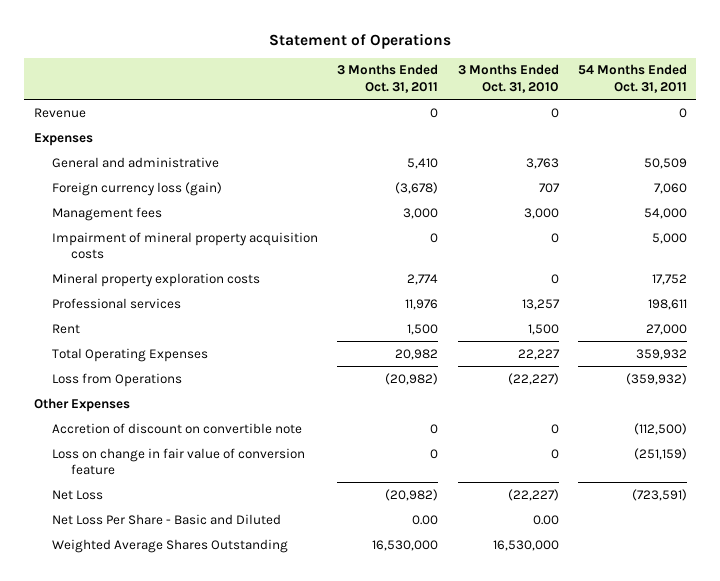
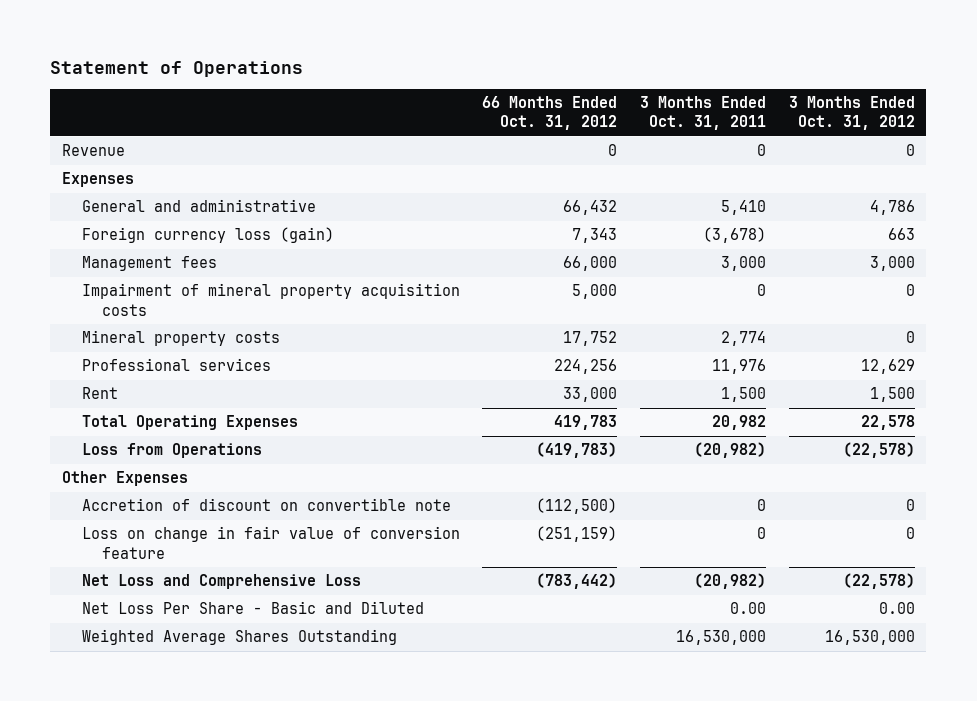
[457,64,559,94] 3 Months Ended Oct. 31, 2010 -> none
[577,64,687,94] 54 Months Ended Oct. 31, 2011 -> none
none -> [482,96,618,131] 66 Months Ended Oct. 31, 2012
none -> [788,96,915,131] 3 Months Ended Oct. 31, 2012
[52,272,261,287] Mineral property exploration costs -> [81,330,280,347] Mineral property costs
[52,489,104,500] Net Loss -> [81,574,361,590] Net Loss and Comprehensive Loss

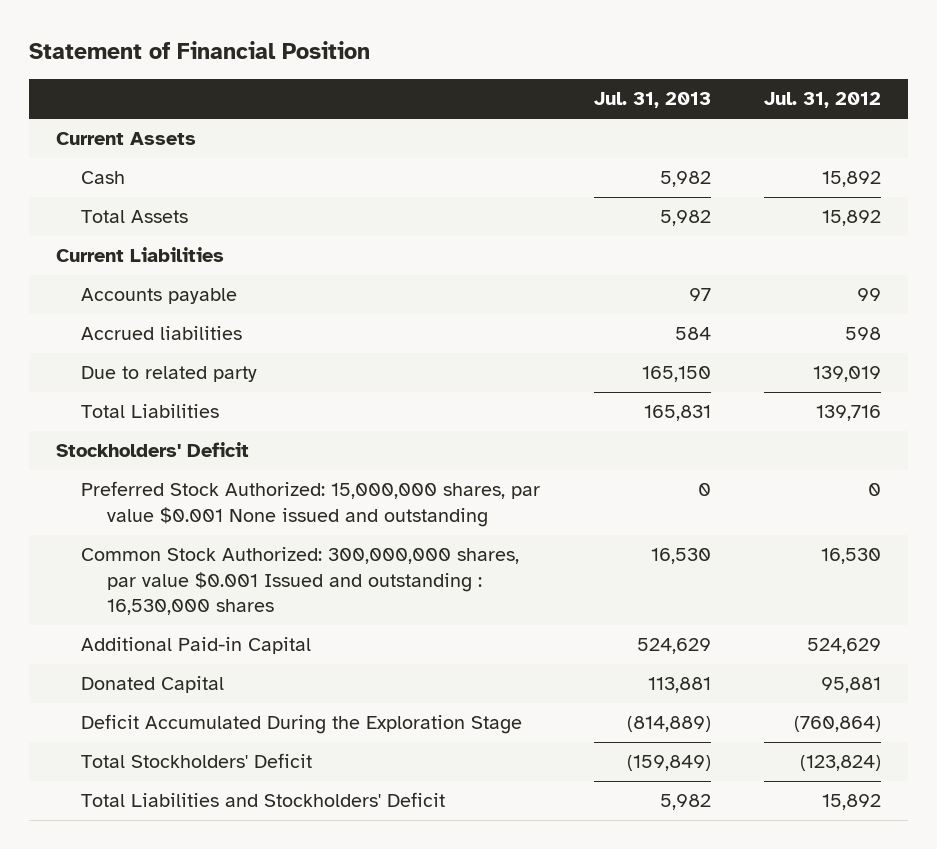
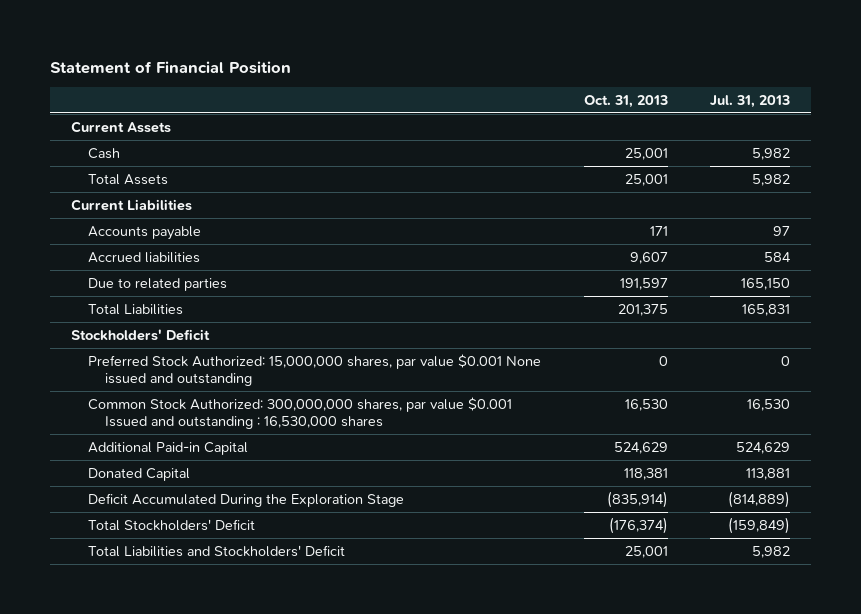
[764,92,882,109] Jul. 31, 2012 -> none
none -> [583,95,668,109] Oct. 31, 2013
[81,366,258,383] Due to related party -> [88,277,228,291] Due to related parties

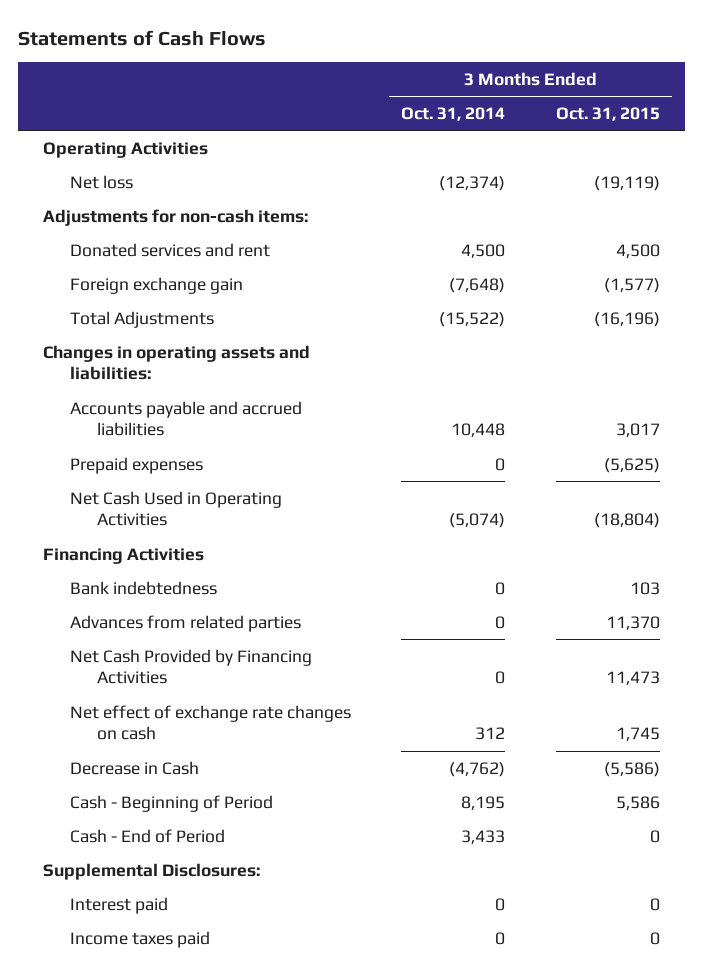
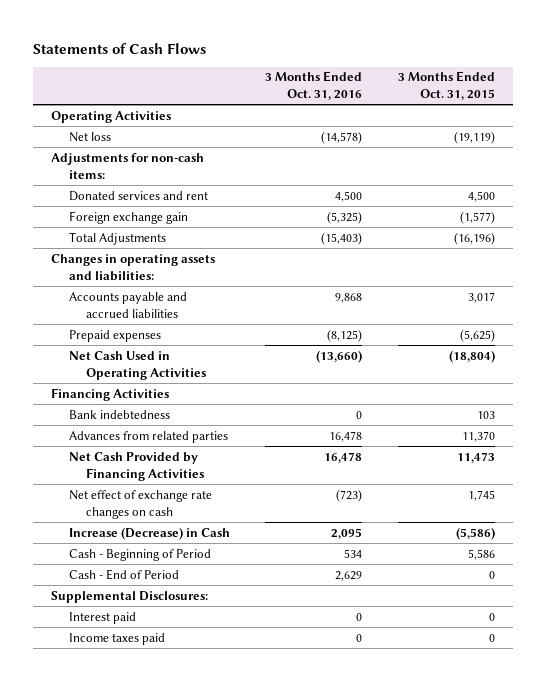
[401,107,506,122] Oct. 31, 2014 -> none
none -> [265,71,363,101] 3 Months Ended Oct. 31, 2016
[70,760,200,775] Decrease in Cash -> [68,526,230,540] Increase (Decrease) in Cash

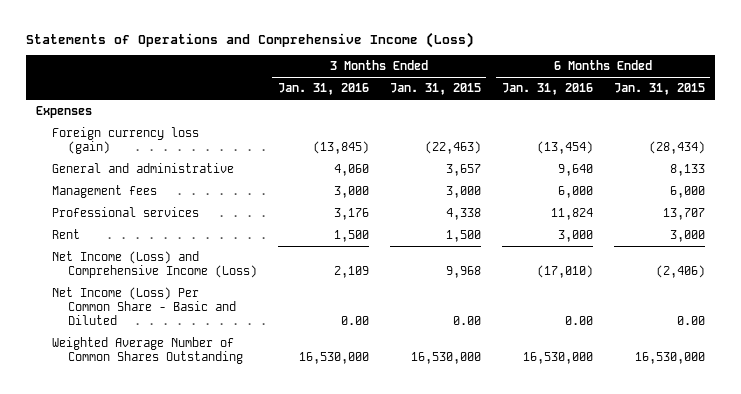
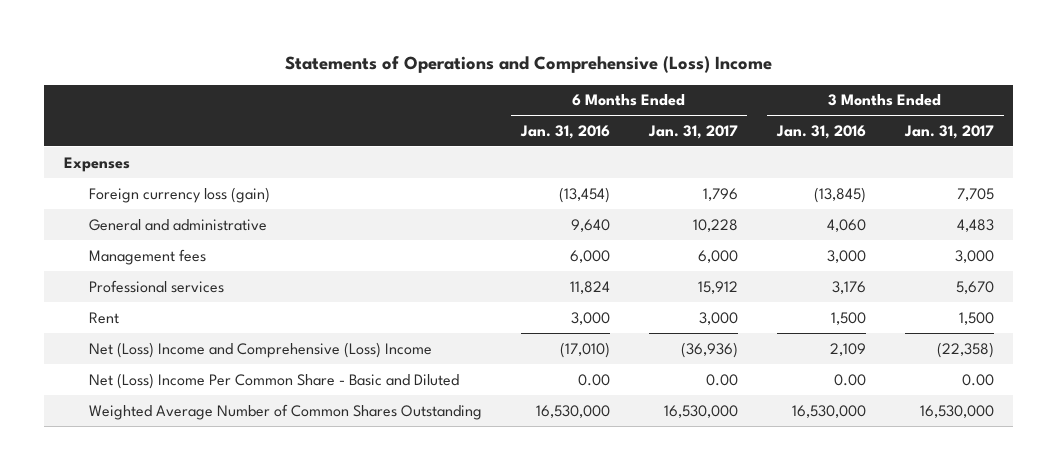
[25,31,474,48] Statements of Operations and Comprehensive Income (Loss) -> [284,55,772,73] Statements of Operations and Comprehensive (Loss) Income
[389,83,481,96] Jan. 31, 2015 -> none
[613,83,705,96] Jan. 31, 2015 -> none
none -> [647,124,738,139] Jan. 31, 2017
none -> [903,124,994,139] Jan. 31, 2017
[51,251,257,278] Net Income (Loss) and Comprehensive Income (Loss) -> [88,341,432,358] Net (Loss) Income and Comprehensive (Loss) Income
[51,287,236,325] Net Income (Loss) Per Common Share - Basic and Diluted -> [88,372,459,389] Net (Loss) Income Per Common Share - Basic and Diluted

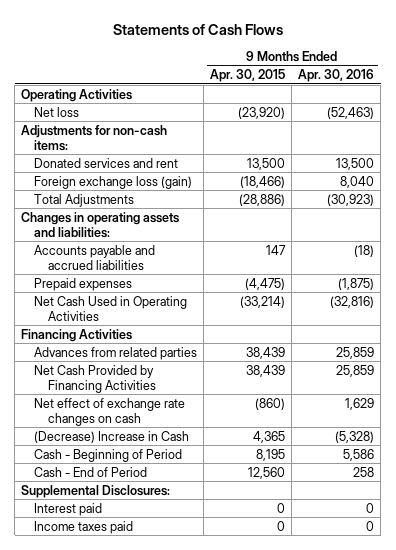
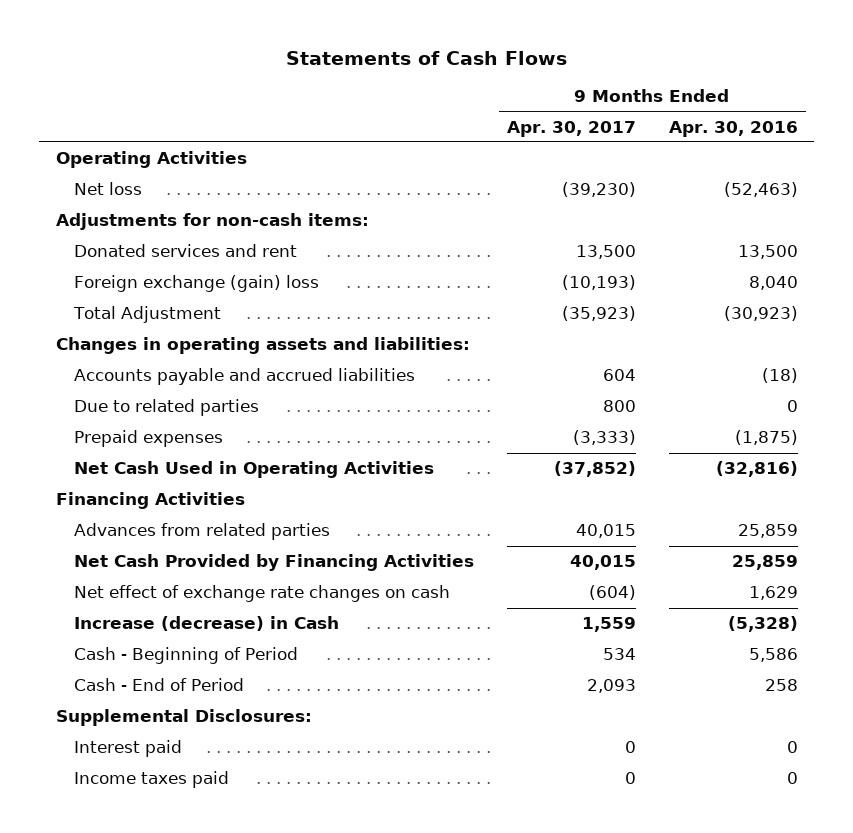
[210,69,286,83] Apr. 30, 2015 -> none
none -> [507,120,637,137] Apr. 30, 2017
[34,175,193,189] Foreign exchange loss (gain) -> [74,275,320,293] Foreign exchange (gain) loss
[34,193,135,207] Total Adjustments -> [73,306,222,324] Total Adjustment
none -> [74,399,260,417] Due to related parties
[34,430,190,443] (Decrease) Increase in Cash -> [74,616,340,632] Increase (decrease) in Cash

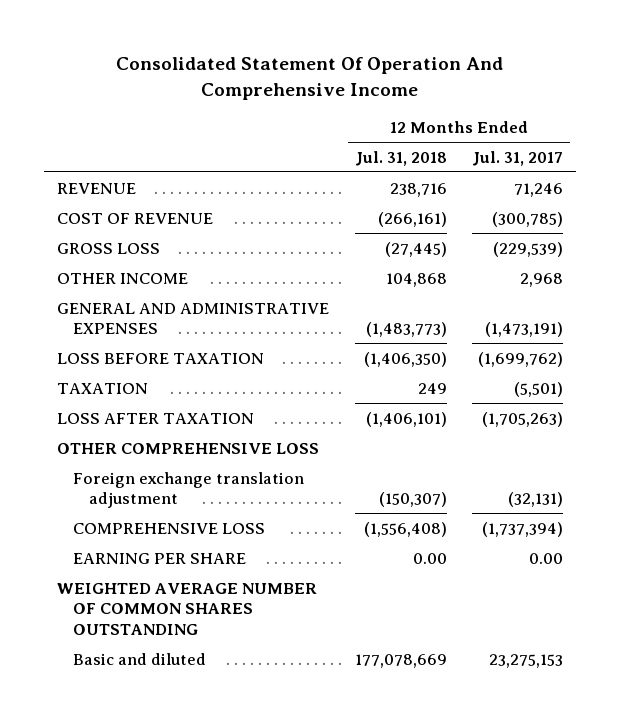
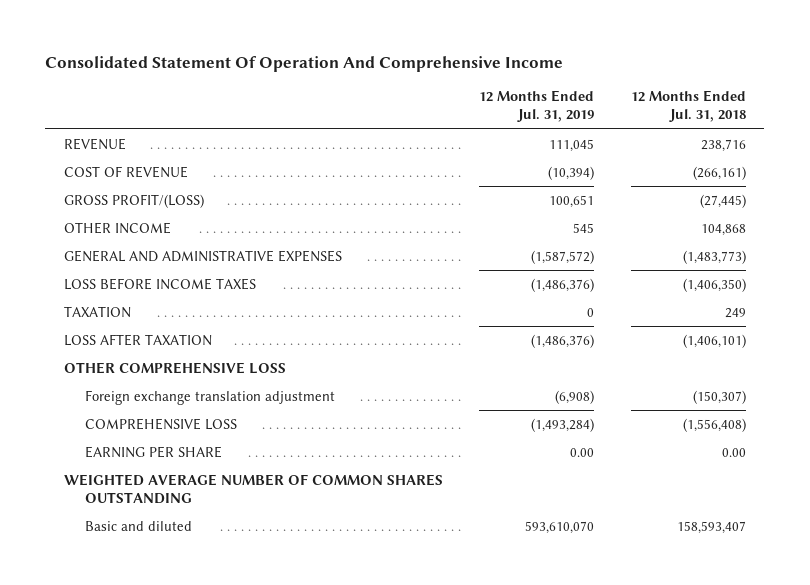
[472,150,564,166] Jul. 31, 2017 -> none
none -> [479,90,595,123] 12 Months Ended Jul. 31, 2019
[56,242,160,254] GROSS LOSS -> [63,193,204,208] GROSS PROFIT/(LOSS)
[56,352,264,364] LOSS BEFORE TAXATION -> [63,277,256,290] LOSS BEFORE INCOME TAXES
[354,653,447,668] 177,078,669 -> [677,520,747,534] 158,593,407

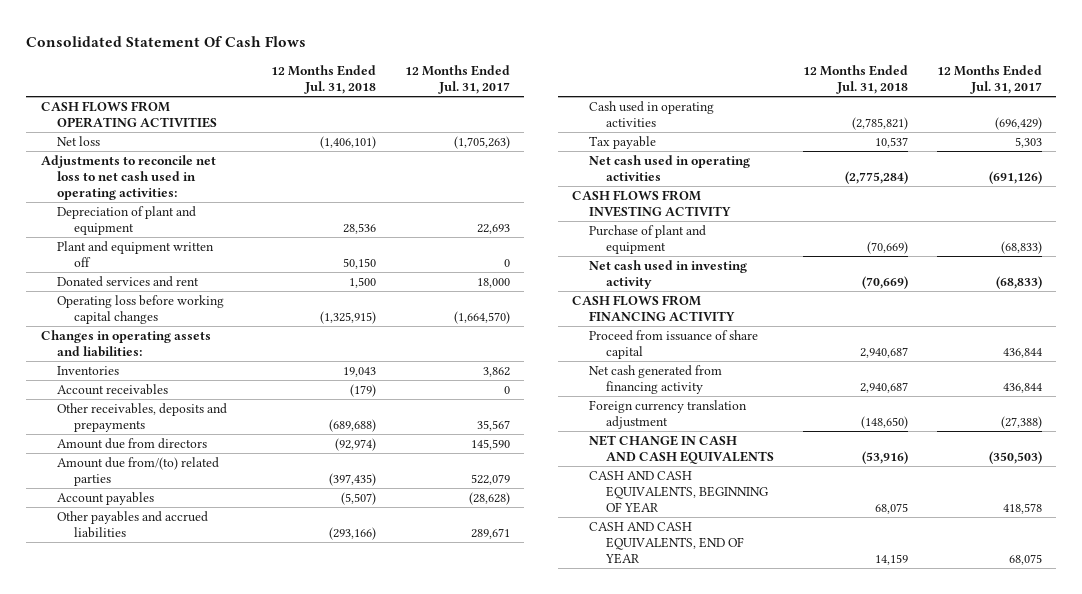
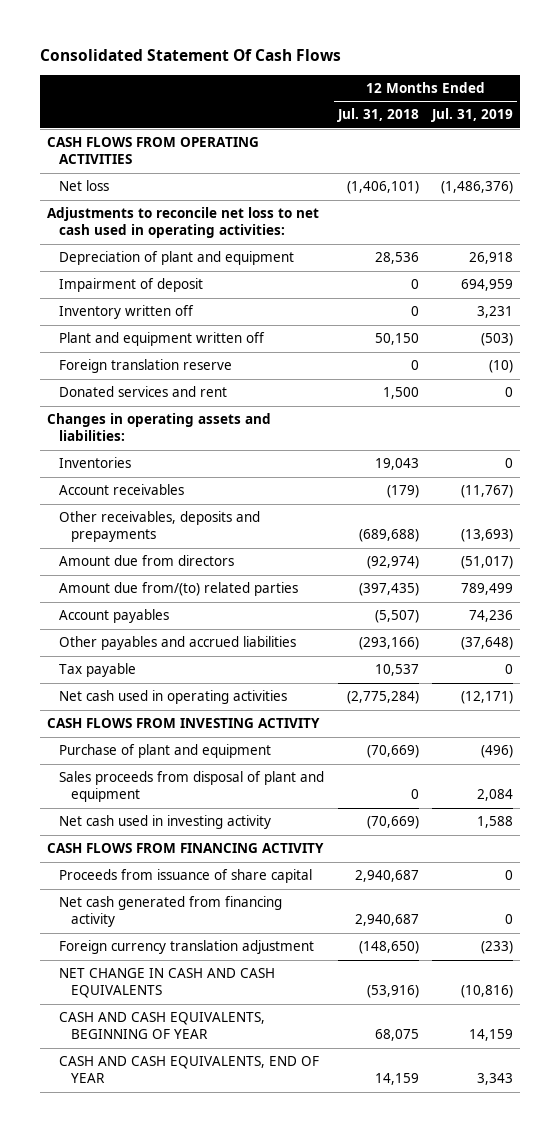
[404,64,510,94] 12 Months Ended Jul. 31, 2017 -> none
none -> [431,108,514,123] Jul. 31, 2019
none -> [58,278,203,293] Impairment of deposit
none -> [58,305,194,320] Inventory written off
none -> [58,359,232,374] Foreign translation reserve
[57,295,225,325] Operating loss before working capital changes -> none
[589,101,715,128] Cash used in operating activities -> none
none -> [58,771,324,803] Sales proceeds from disposal of plant and equipment
[589,330,759,360] Proceed from issuance of share capital -> [58,869,312,884] Proceeds from issuance of share capital

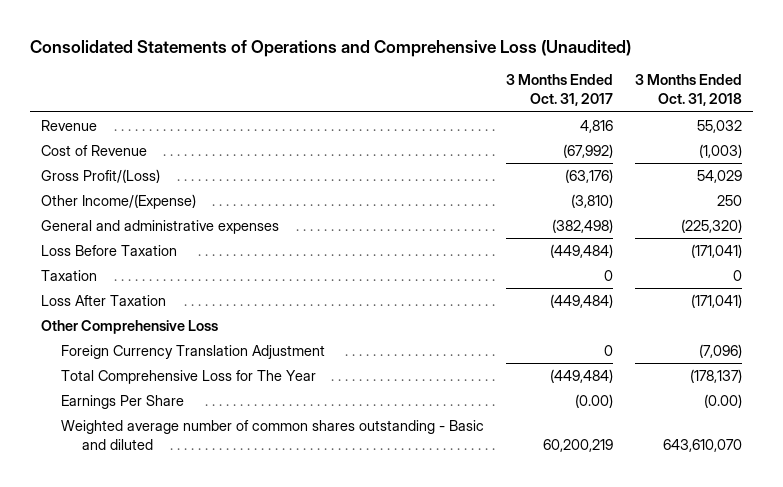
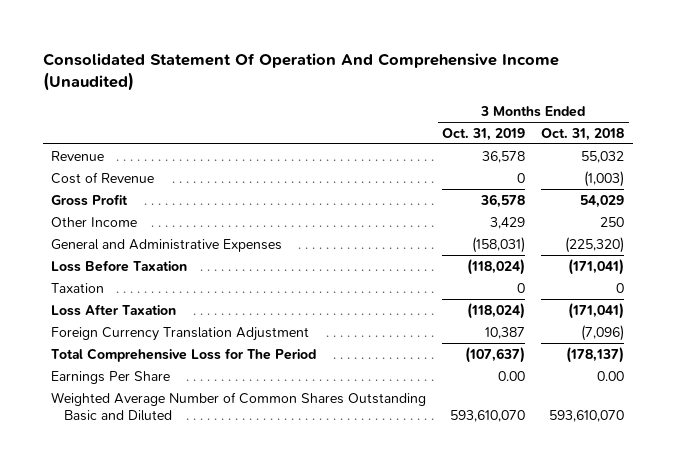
[30,39,632,57] Consolidated Statements of Operations and Comprehensive Loss (Unaudited) -> [42,52,559,91] Consolidated Statement Of Operation And Comprehensive Income (Unaudited)
[506,74,614,107] 3 Months Ended Oct. 31, 2017 -> none
none -> [442,127,526,141] Oct. 31, 2019
[40,168,160,183] Gross Profit/(Loss) -> [50,193,128,206] Gross Profit
[40,193,196,209] Other Income/(Expense) -> [50,216,137,227] Other Income
[40,219,279,234] General and administrative expenses -> [50,238,282,252] General and Administrative Expenses
[40,319,218,334] Other Comprehensive Loss -> none
[61,369,317,384] Total Comprehensive Loss for The Year -> [50,347,316,362] Total Comprehensive Loss for The Period
[703,393,742,408] (0.00) -> [597,370,625,381] 0.00
[61,419,485,450] Weighted average number of common shares outstanding - Basic and diluted -> [50,391,426,422] Weighted Average Number of Common Shares Outstanding Basic and Diluted
[662,438,742,452] 643,610,070 -> [549,410,625,423] 593,610,070

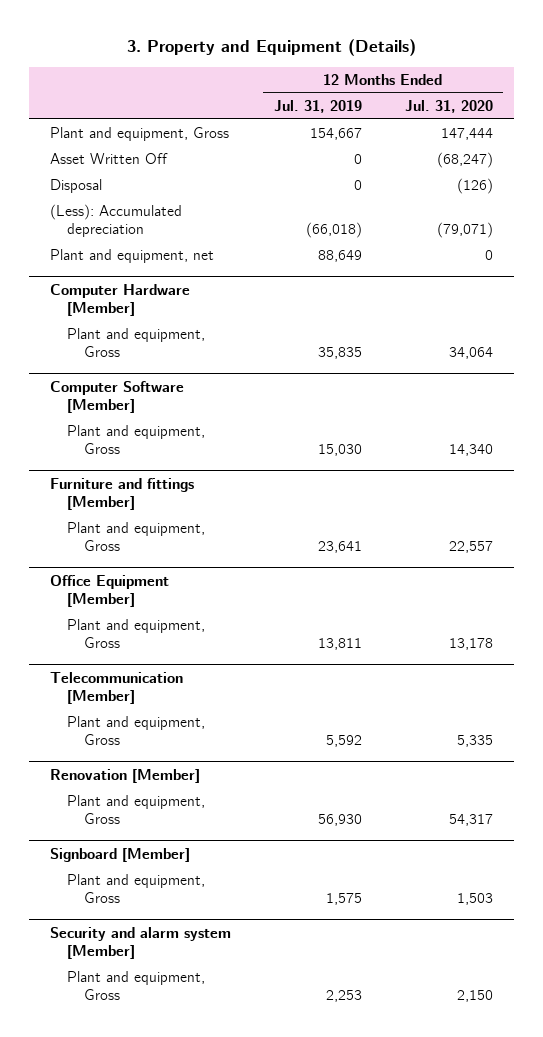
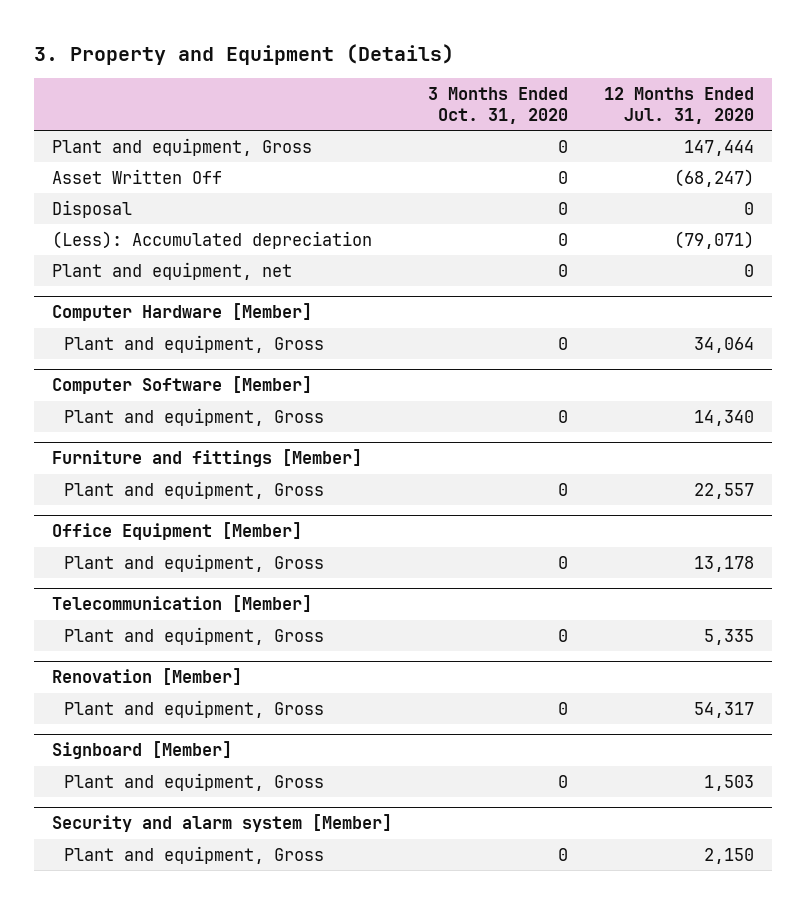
[274,99,363,113] Jul. 31, 2019 -> none
none -> [428,86,569,124] 3 Months Ended Oct. 31, 2020
[456,178,493,195] (126) -> [743,201,754,215] 0

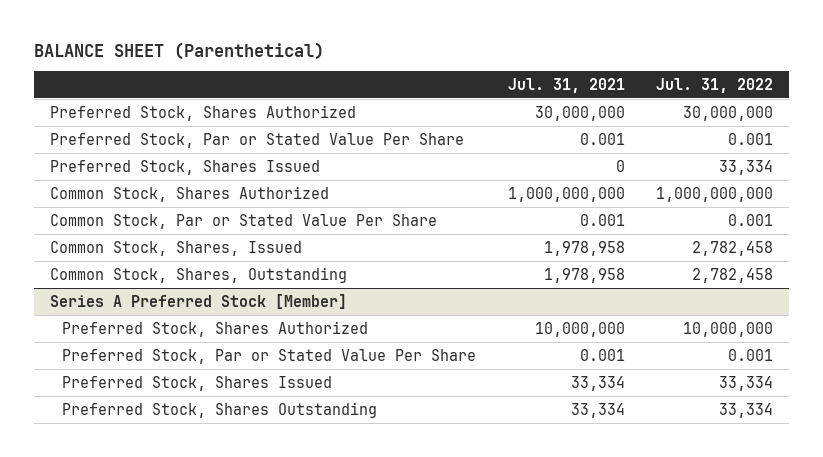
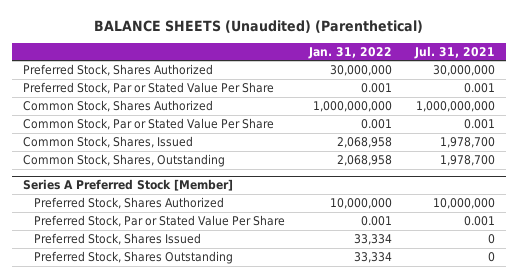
[34,41,325,60] BALANCE SHEET (Parenthetical) -> [94,19,424,33] BALANCE SHEETS (Unaudited) (Parenthetical)
[656,77,774,93] Jul. 31, 2022 -> none
none -> [307,46,392,59] Jan. 31, 2022
[50,159,321,175] Preferred Stock, Shares Issued -> none
[543,240,625,256] 1,978,958 -> [439,137,495,149] 1,978,700
[543,267,625,283] 1,978,958 -> [439,155,495,167] 1,978,700
[570,375,625,391] 33,334 -> [487,234,495,245] 0
[570,402,625,418] 33,334 -> [487,252,495,263] 0

